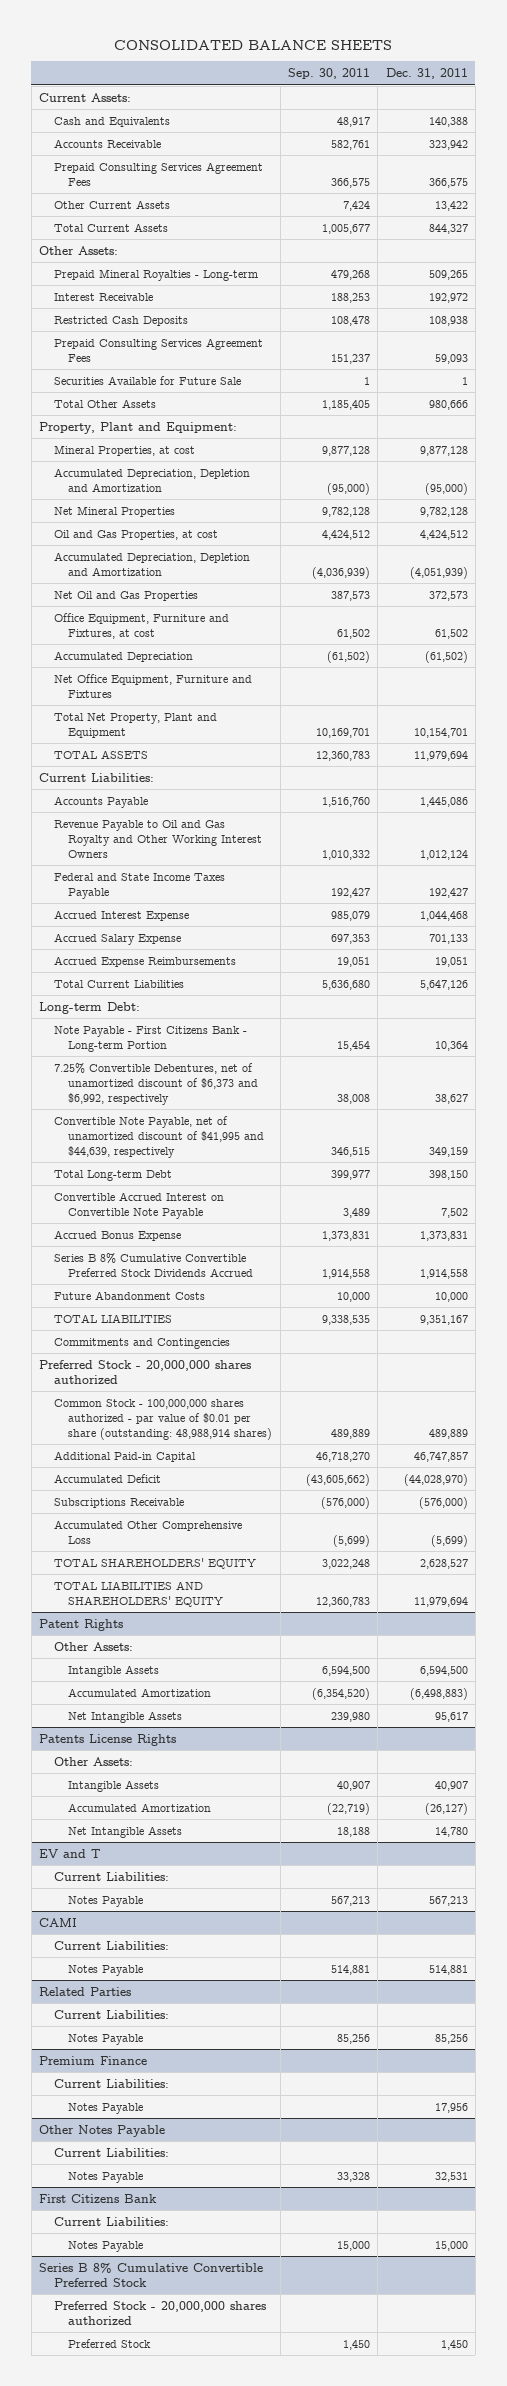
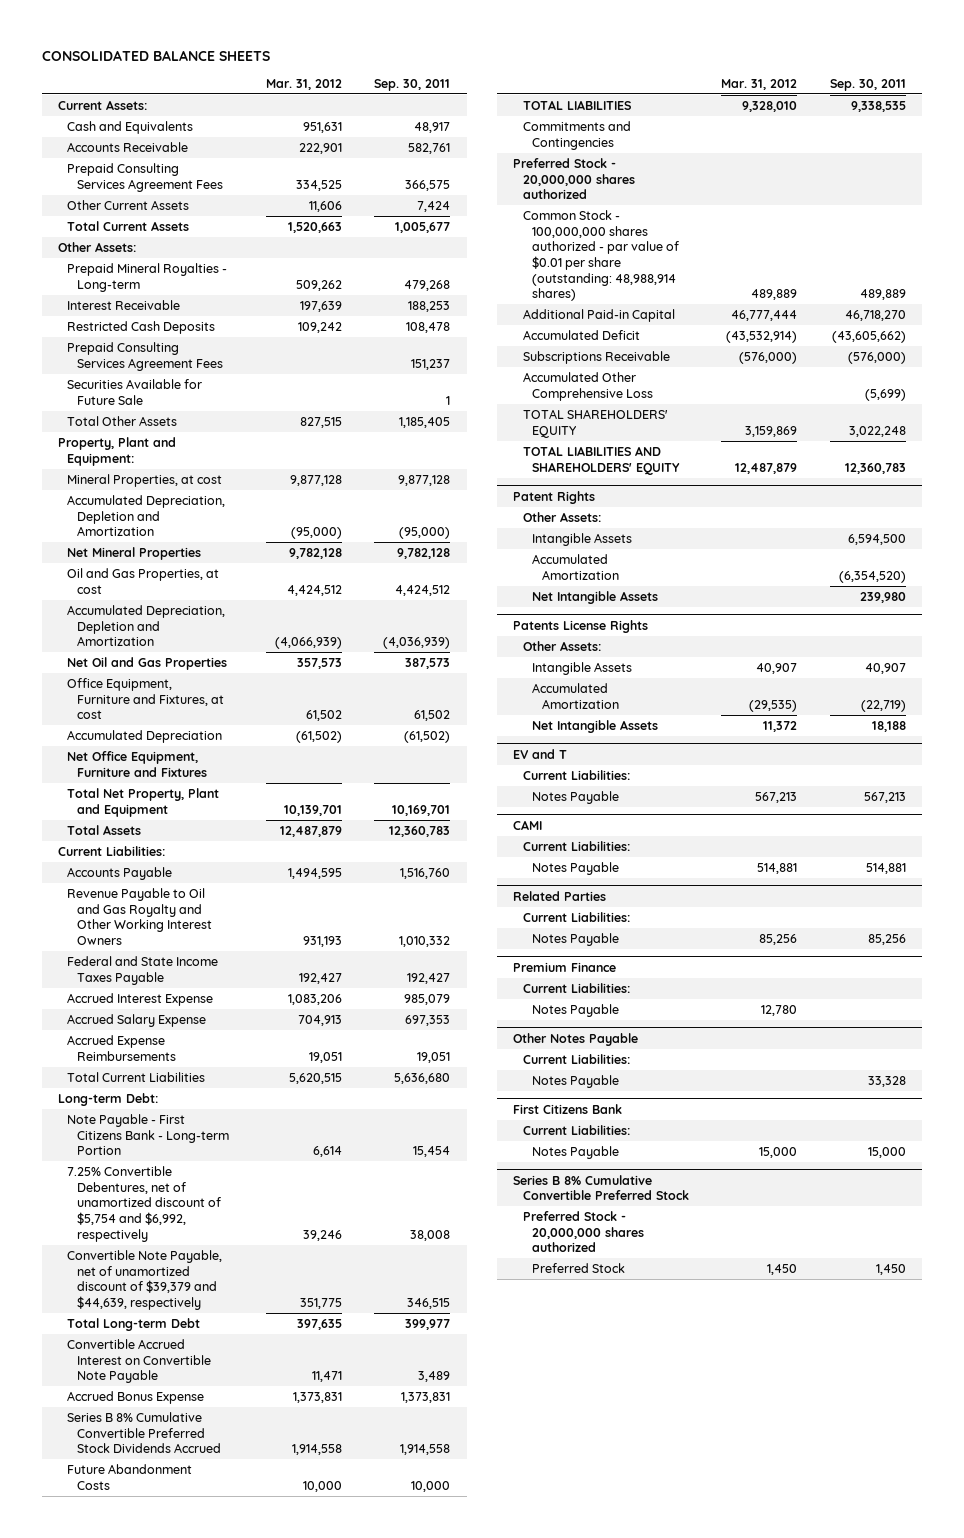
[385,68,468,80] Dec. 31, 2011 -> none
none -> [265,78,342,90] Mar. 31, 2012
[53,749,148,759] TOTAL ASSETS -> [67,824,142,835] Total Assets
[53,1062,259,1105] 7.25% Convertible Debentures, net of unamortized discount of $6,373 and $6,992, respectively -> [67,1165,221,1242] 7.25% Convertible Debentures, net of unamortized discount of $5,754 and $6,992, respectively
[53,1115,265,1158] Convertible Note Payable, net of unamortized discount of $41,995 and $44,639, respectively -> [67,1249,223,1310] Convertible Note Payable, net of unamortized discount of $39,379 and $44,639, respectively

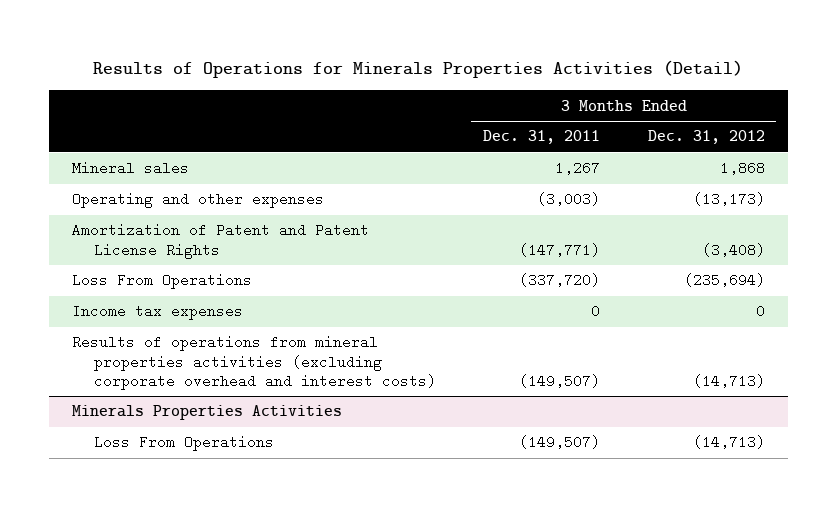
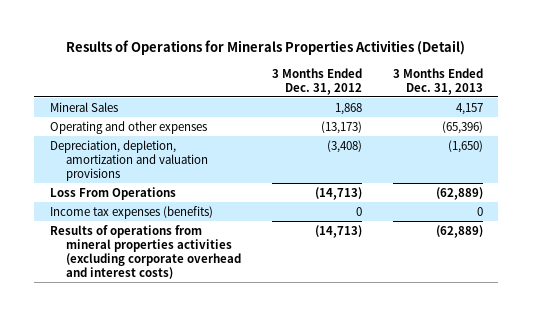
[483,130,601,145] Dec. 31, 2011 -> none
none -> [392,67,483,95] 3 Months Ended Dec. 31, 2013
[72,161,190,176] Mineral sales -> [49,101,118,112] Mineral Sales
[72,273,253,290] Loss From Operations -> none
[72,304,244,321] Income tax expenses -> none
[72,405,343,421] Minerals Properties Activities -> none
[72,223,370,259] Amortization of Patent and Patent License Rights -> [49,139,209,181] Depreciation, depletion, amortization and valuation provisions
none -> [49,205,213,219] Income tax expenses (benefits)
[72,335,436,390] Results of operations from mineral properties activities (excluding corporate overhead and interest costs) -> [49,224,242,279] Results of operations from mineral properties activities (excluding corporate overhead and interest costs)

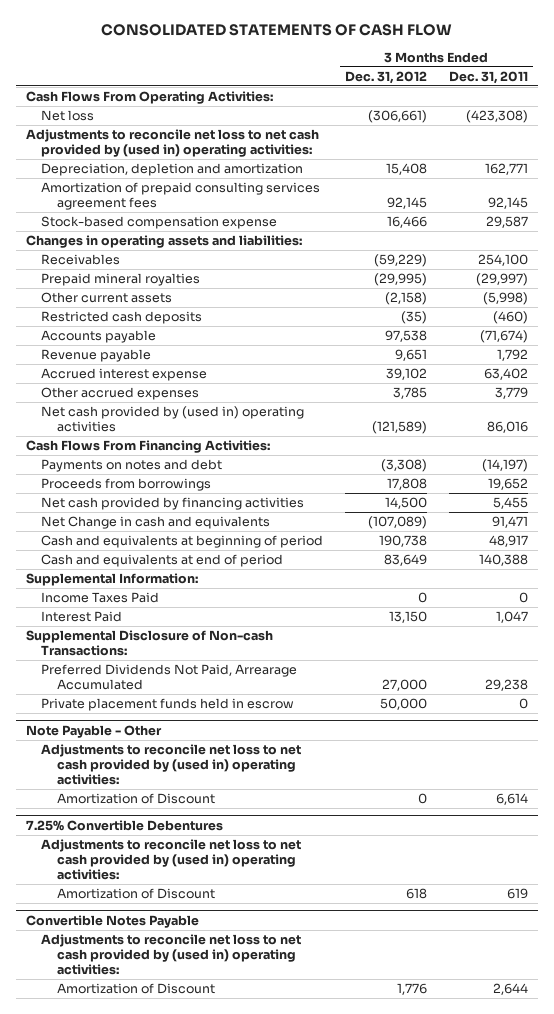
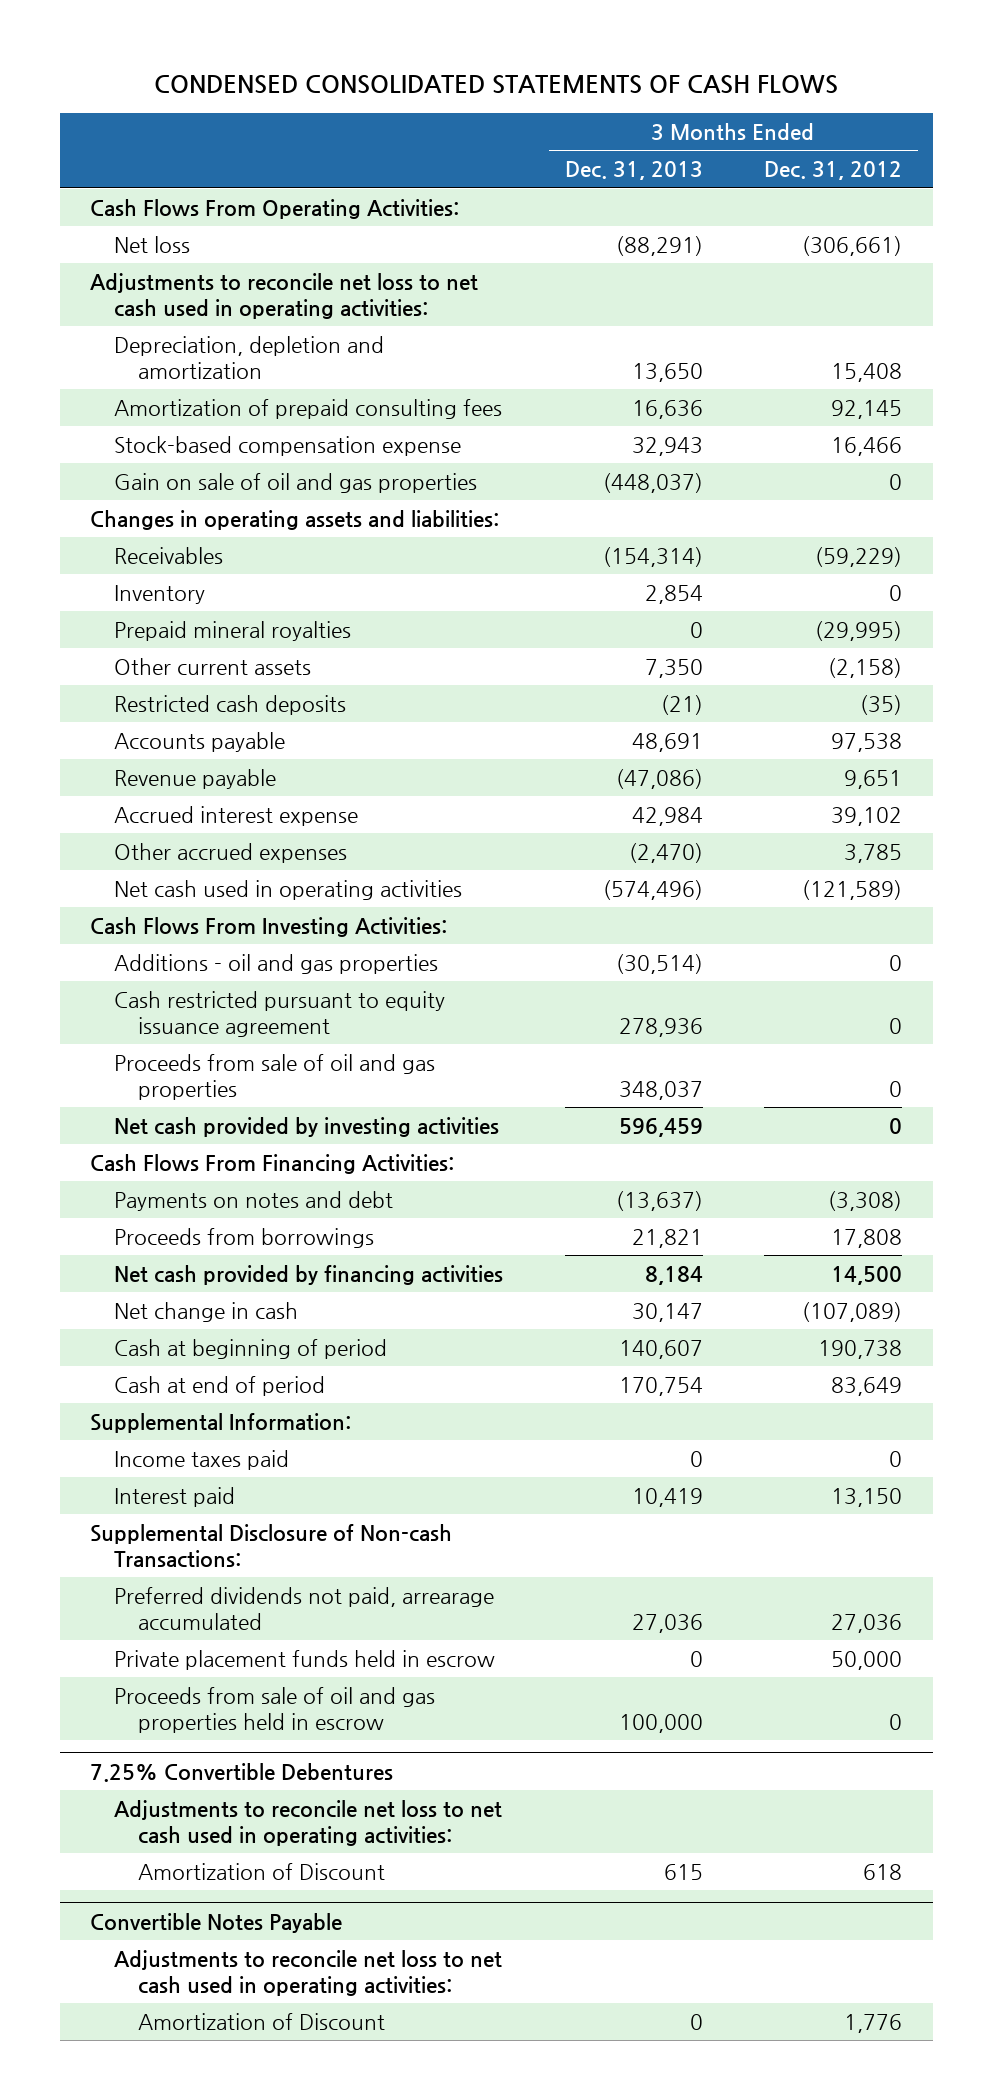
[100,23,452,36] CONSOLIDATED STATEMENTS OF CASH FLOW -> [154,75,839,95] CONDENSED CONSOLIDATED STATEMENTS OF CASH FLOWS
[448,70,528,84] Dec. 31, 2011 -> none
none -> [564,161,703,181] Dec. 31, 2013
[26,129,320,158] Adjustments to reconcile net loss to net cash provided by (used in) operating activities: -> [90,272,479,319] Adjustments to reconcile net loss to net cash used in operating activities:
[41,182,321,211] Amortization of prepaid consulting services agreement fees -> [114,398,503,419] Amortization of prepaid consulting fees
none -> [114,472,478,493] Gain on sale of oil and gas properties
none -> [114,584,206,604] Inventory
[41,406,305,433] Net cash provided by (used in) operating activities -> [114,879,463,900] Net cash used in operating activities
none -> [90,916,448,937] Cash Flows From Investing Activities:
none -> [114,953,439,974] Additions - oil and gas properties
none -> [114,990,446,1037] Cash restricted pursuant to equity issuance agreement
none -> [114,1053,436,1100] Proceeds from sale of oil and gas properties
none -> [114,1116,500,1137] Net cash provided by investing activities
[41,516,271,530] Net Change in cash and equivalents -> [114,1301,299,1322] Net change in cash
[41,535,324,549] Cash and equivalents at beginning of period -> [114,1338,388,1359] Cash at beginning of period
[41,554,284,568] Cash and equivalents at end of period -> [114,1375,326,1396] Cash at end of period
[41,592,160,604] Income Taxes Paid -> [114,1449,290,1470] Income taxes paid
[41,611,123,623] Interest Paid -> [114,1486,236,1507] Interest paid
[41,664,298,691] Preferred Dividends Not Paid, Arrearage Accumulated -> [114,1586,495,1630] Preferred dividends not paid, arrearage accumulated
[382,679,428,692] 27,000 -> [831,1613,903,1633] 27,036
[26,724,163,738] Note Payable - Other -> none
[41,744,302,785] Adjustments to reconcile net loss to net cash provided by (used in) operating activities: -> none
[56,793,215,805] Amortization of Discount -> none
none -> [114,1686,436,1733] Proceeds from sale of oil and gas properties held in escrow
[41,839,302,880] Adjustments to reconcile net loss to net cash provided by (used in) operating activities: -> [114,1799,503,1846] Adjustments to reconcile net loss to net cash used in operating activities:
[41,934,302,975] Adjustments to reconcile net loss to net cash provided by (used in) operating activities: -> [114,1949,503,1996] Adjustments to reconcile net loss to net cash used in operating activities:

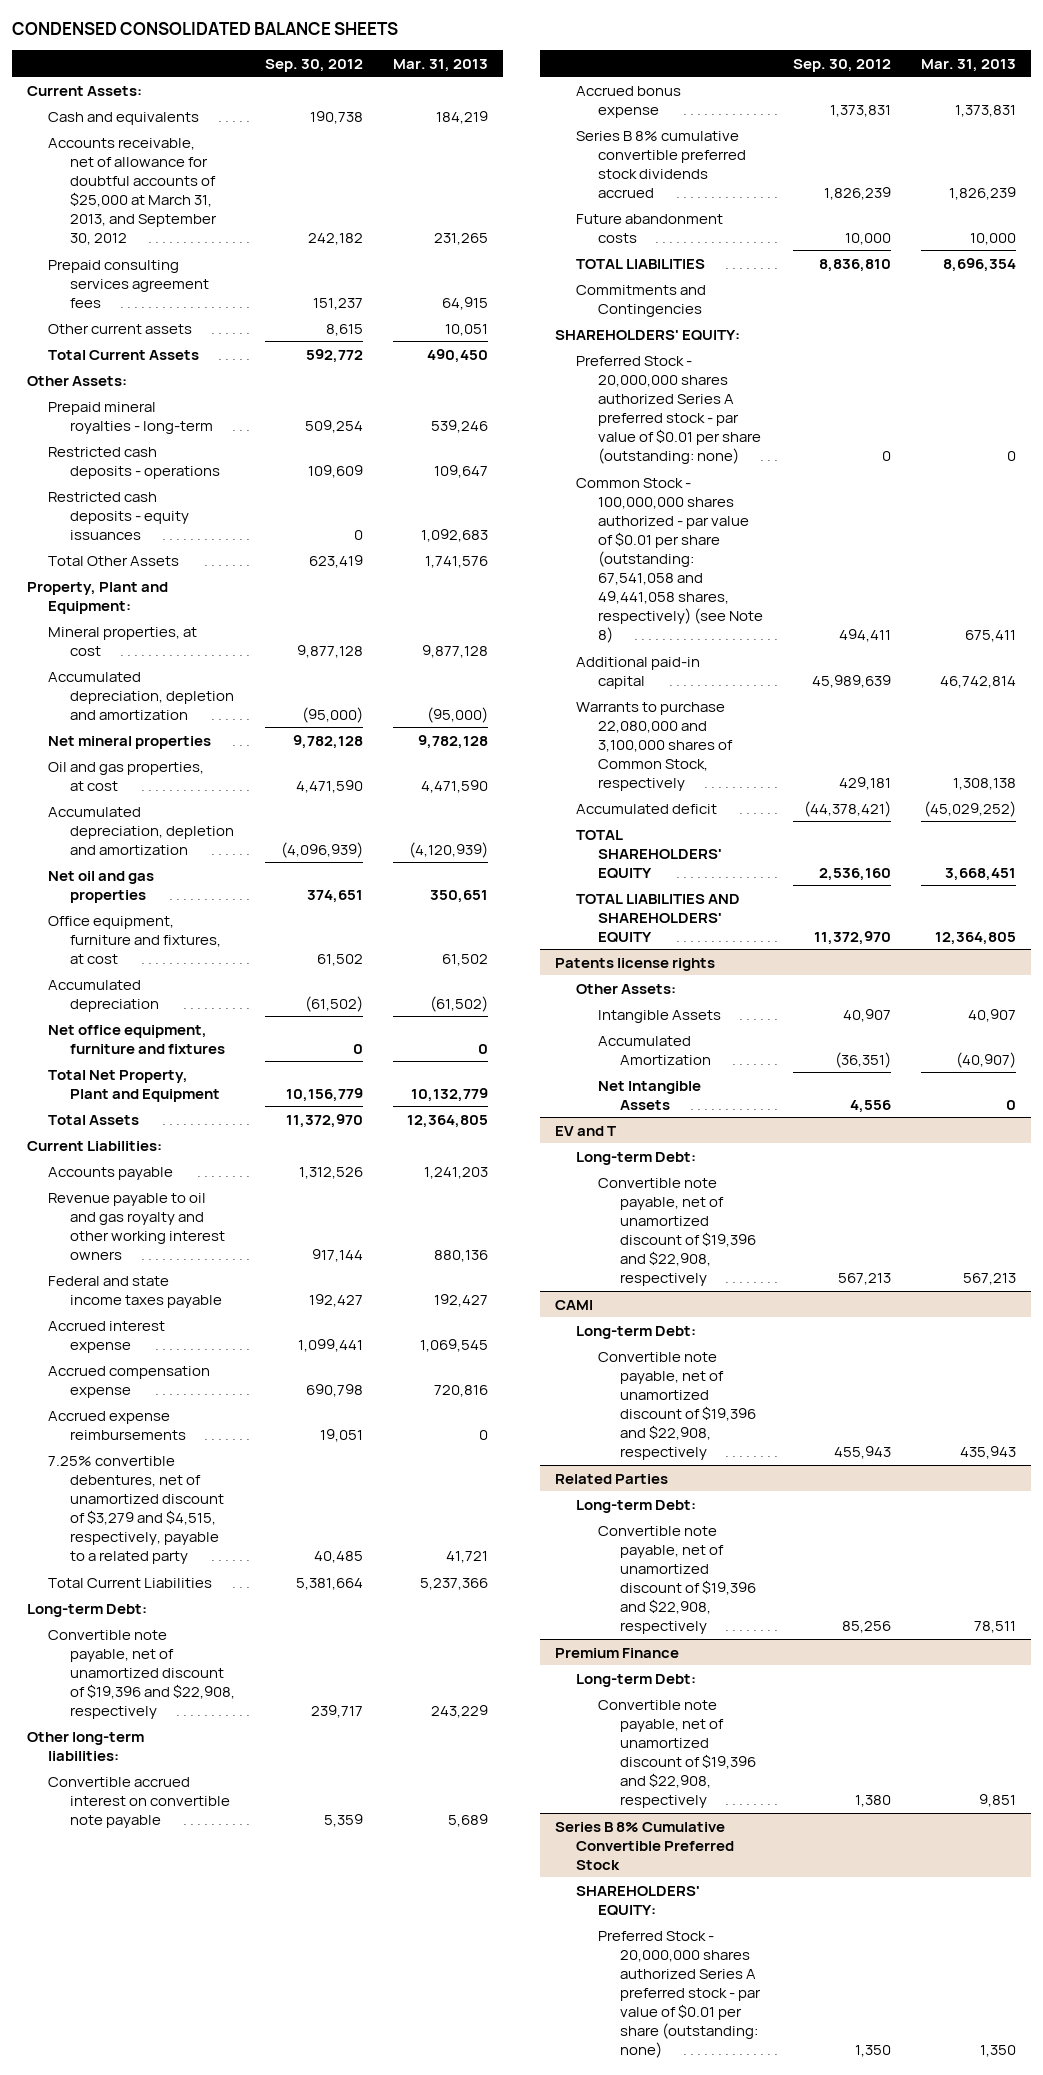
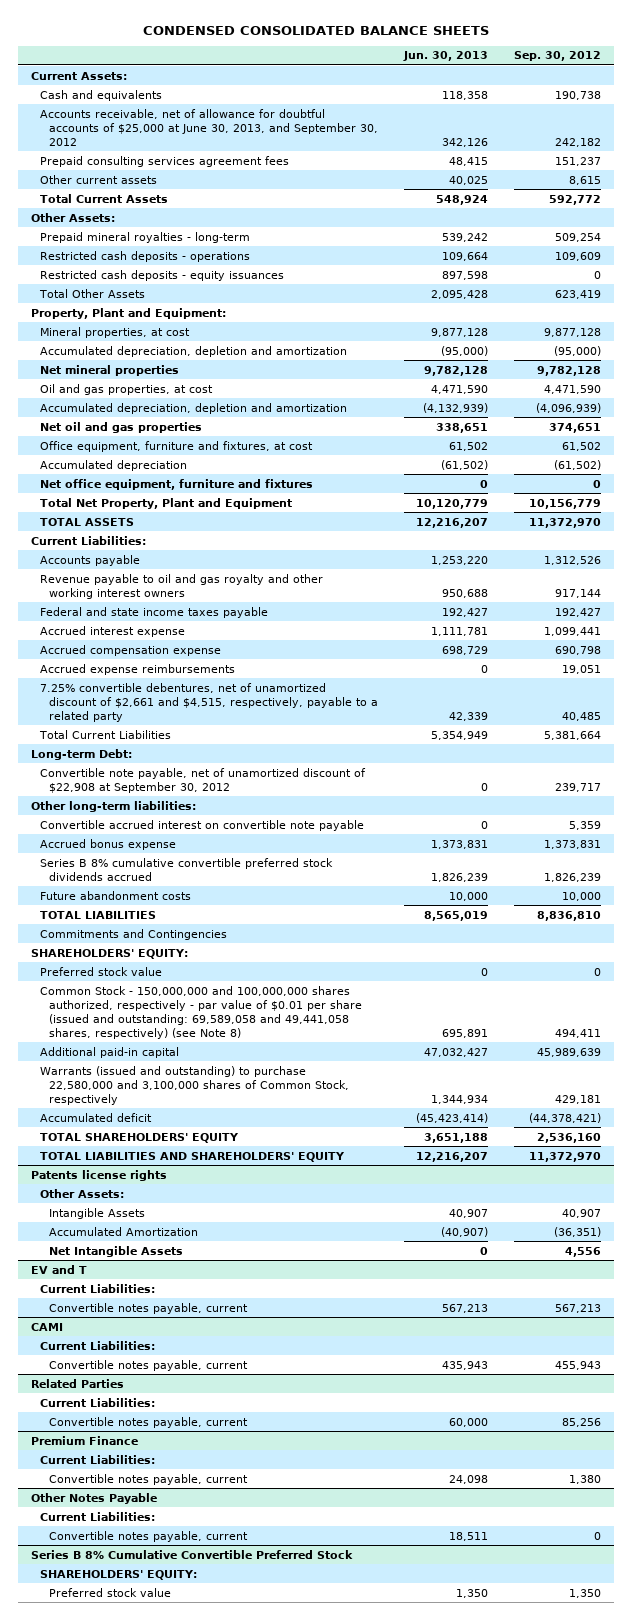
[392,58,488,72] Mar. 31, 2013 -> none
none -> [403,51,489,62] Jun. 30, 2013
[48,137,217,245] Accounts receivable, net of allowance for doubtful accounts of $25,000 at March 31, 2013, and September 30, 2012 -> [39,108,379,146] Accounts receivable, net of allowance for doubtful accounts of $25,000 at June 30, 2013, and September 30, 2012
[48,1114,140,1125] Total Assets -> [39,517,134,526] TOTAL ASSETS
[48,1455,224,1564] 7.25% convertible debentures, net of unamortized discount of $3,279 and $4,515, respectively, payable to a related party -> [39,682,379,722] 7.25% convertible debentures, net of unamortized discount of $2,661 and $4,515, respectively, payable to a related party
[48,1629,235,1719] Convertible note payable, net of unamortized discount of $19,396 and $22,908, respectively -> [39,767,366,793] Convertible note payable, net of unamortized discount of $22,908 at September 30, 2012
[576,355,761,464] Preferred Stock - 20,000,000 shares authorized Series A preferred stock - par value of $0.01 per share (outstanding: none) -> [39,966,162,976] Preferred stock value
[576,477,763,643] Common Stock - 100,000,000 shares authorized - par value of $0.01 per share (outstanding: 67,541,058 and 49,441,058 shares, respectively) (see Note 8) -> [39,985,363,1039] Common Stock - 150,000,000 and 100,000,000 shares authorized, respectively - par value of $0.01 per share (issued and outstanding: 69,589,058 and 49,441,058 shares, respectively) (see Note 8)
[576,701,733,791] Warrants to purchase 22,080,000 and 3,100,000 shares of Common Stock, respectively -> [39,1065,350,1105] Warrants (issued and outstanding) to purchase 22,580,000 and 3,100,000 shares of Common Stock, respectively
[576,1151,697,1165] Long-term Debt: -> none
none -> [39,1283,155,1293] Current Liabilities:
[597,1177,756,1286] Convertible note payable, net of unamortized discount of $19,396 and $22,908, respectively -> [49,1302,249,1314] Convertible notes payable, current
[576,1325,697,1339] Long-term Debt: -> none
none -> [39,1340,155,1350] Current Liabilities:
[597,1351,756,1460] Convertible note payable, net of unamortized discount of $19,396 and $22,908, respectively -> [49,1359,249,1371] Convertible notes payable, current
[576,1499,697,1513] Long-term Debt: -> none
none -> [39,1397,155,1407] Current Liabilities:
[597,1525,756,1634] Convertible note payable, net of unamortized discount of $19,396 and $22,908, respectively -> [49,1416,249,1428] Convertible notes payable, current
[576,1673,697,1687] Long-term Debt: -> none
none -> [39,1454,155,1464] Current Liabilities:
[597,1699,756,1808] Convertible note payable, net of unamortized discount of $19,396 and $22,908, respectively -> [49,1473,249,1485] Convertible notes payable, current
none -> [30,1492,157,1504] Other Notes Payable
none -> [39,1511,155,1521] Current Liabilities:
none -> [49,1530,249,1542] Convertible notes payable, current
[597,1930,761,2058] Preferred Stock - 20,000,000 shares authorized Series A preferred stock - par value of $0.01 per share (outstanding: none) -> [49,1587,172,1597] Preferred stock value

